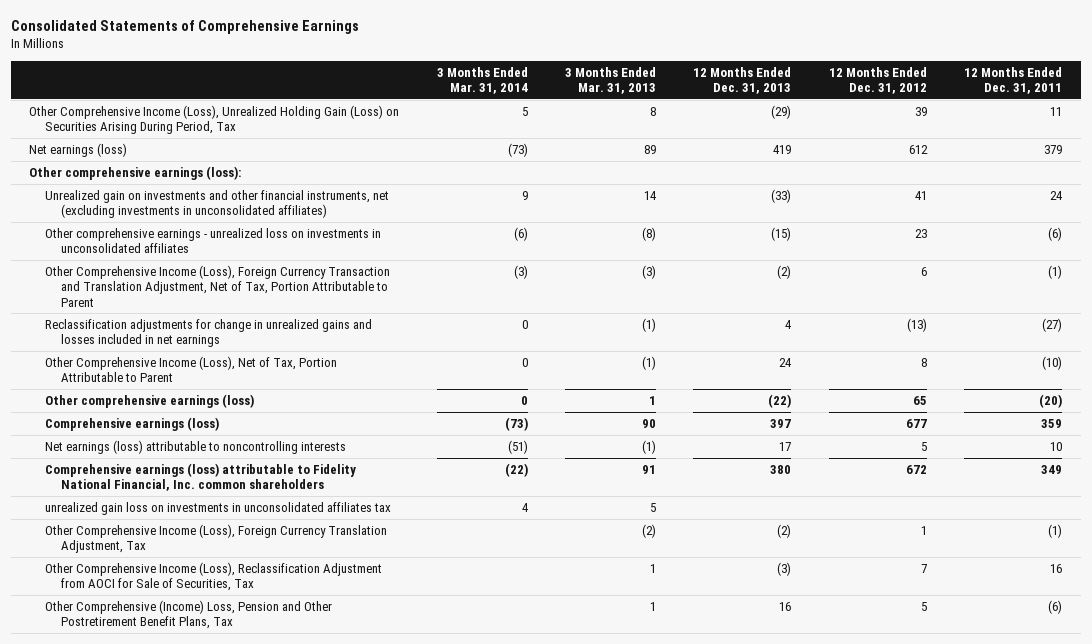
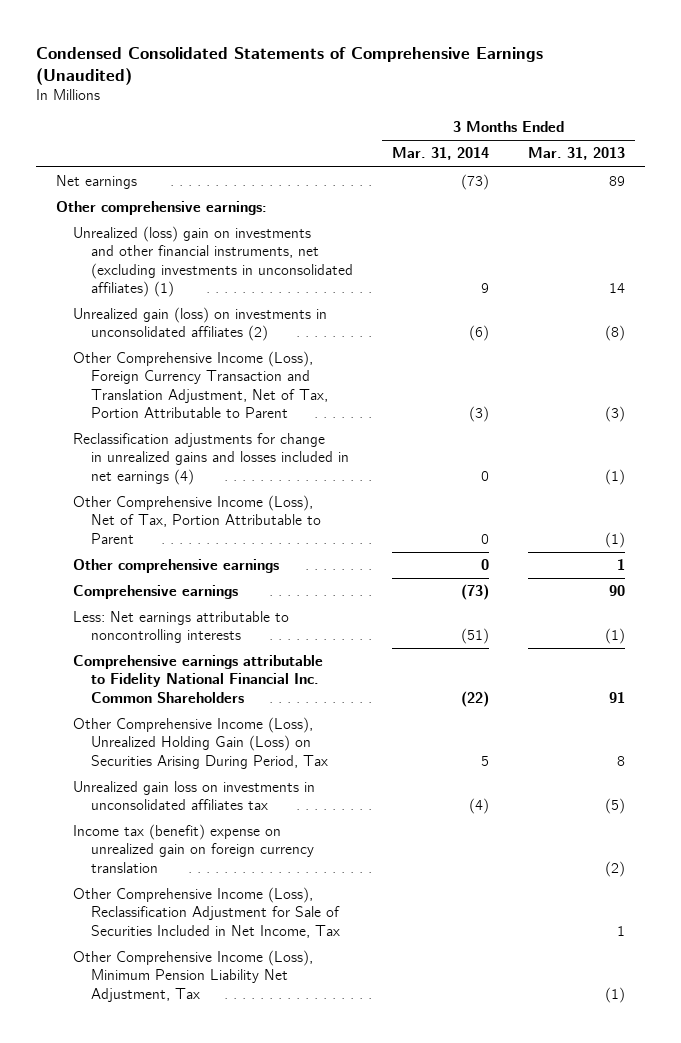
[10,19,359,34] Consolidated Statements of Comprehensive Earnings -> [36,46,544,85] Condensed Consolidated Statements of Comprehensive Earnings (Unaudited)
[693,66,792,94] 12 Months Ended Dec. 31, 2013 -> none
[828,66,927,94] 12 Months Ended Dec. 31, 2012 -> none
[964,66,1063,94] 12 Months Ended Dec. 31, 2011 -> none
[29,142,128,157] Net earnings (loss) -> [55,174,137,189] Net earnings
[29,165,242,180] Other comprehensive earnings (loss): -> [55,200,267,215] Other comprehensive earnings:
[45,189,390,219] Unrealized gain on investments and other financial instruments, net (excluding investments in unconsolidated affiliates) -> [73,225,353,298] Unrealized (loss) gain on investments and other financial instruments, net (excluding investments in unconsolidated affiliates) (1)
[45,227,382,254] Other comprehensive earnings - unrealized loss on investments in unconsolidated affiliates -> [73,306,328,342] Unrealized gain (loss) on investments in unconsolidated affiliates (2)
[45,318,373,348] Reclassification adjustments for change in unrealized gains and losses included in net earnings -> [73,432,349,485] Reclassification adjustments for change in unrealized gains and losses included in net earnings (4)
[45,393,255,408] Other comprehensive earnings (loss) -> [73,558,280,573] Other comprehensive earnings
[45,416,220,431] Comprehensive earnings (loss) -> [73,584,239,599] Comprehensive earnings
[45,439,347,454] Net earnings (loss) attributable to noncontrolling interests -> [73,610,290,644] Less: Net earnings attributable to noncontrolling interests
[45,462,357,492] Comprehensive earnings (loss) attributable to Fidelity National Financial, Inc. common shareholders -> [73,654,324,703] Comprehensive earnings attributable to Fidelity National Financial Inc. Common Shareholders
[29,104,400,135] Other Comprehensive Income (Loss), Unrealized Holding Gain (Loss) on Securities Arising During Period, Tax -> [73,716,328,769] Other Comprehensive Income (Loss), Unrealized Holding Gain (Loss) on Securities Arising During Period, Tax
[45,501,392,515] unrealized gain loss on investments in unconsolidated affiliates tax -> [73,780,316,811] Unrealized gain loss on investments in unconsolidated affiliates tax
[521,502,529,512] 4 -> [468,798,489,815] (4)
[650,502,657,512] 5 -> [605,798,626,815] (5)
[45,523,388,554] Other Comprehensive Income (Loss), Foreign Currency Translation Adjustment, Tax -> [73,823,314,873] Income tax (benefit) expense on unrealized gain on foreign currency translation
[45,561,383,592] Other Comprehensive Income (Loss), Reclassification Adjustment from AOCI for Sale of Securities, Tax -> [73,886,340,938] Other Comprehensive Income (Loss), Reclassification Adjustment for Sale of Securities Included in Net Income, Tax
[45,599,333,630] Other Comprehensive (Income) Loss, Pension and Other Postretirement Benefit Plans, Tax -> [73,949,314,1002] Other Comprehensive Income (Loss), Minimum Pension Liability Net Adjustment, Tax
[650,601,657,611] 1 -> [605,986,626,1003] (1)

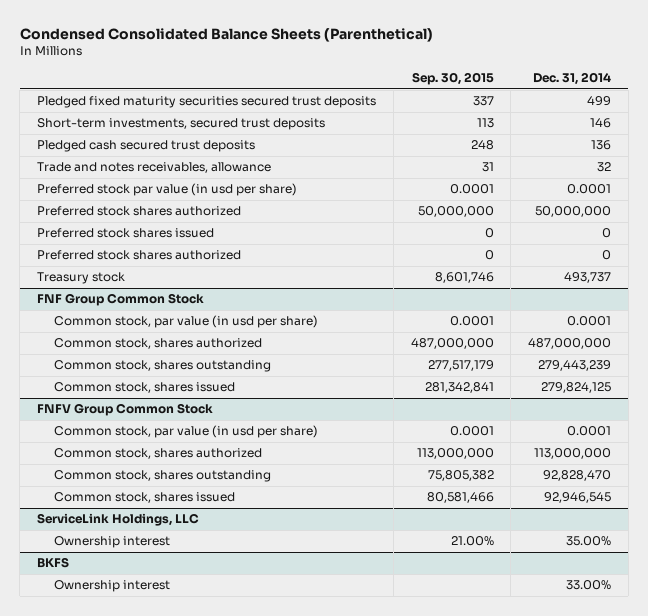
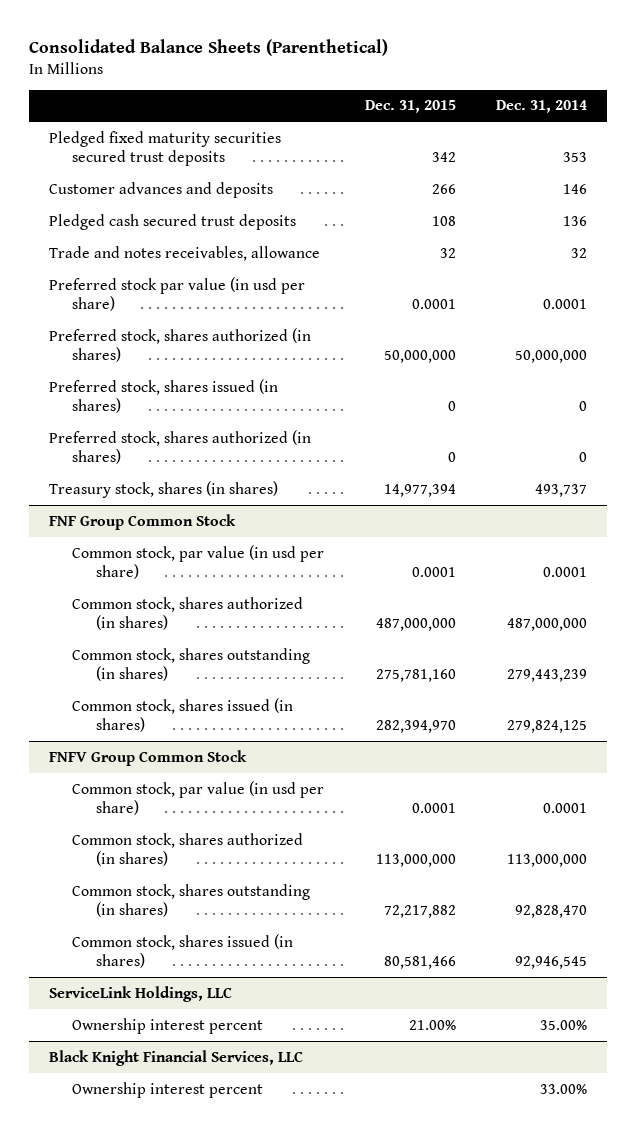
[19,27,433,42] Condensed Consolidated Balance Sheets (Parenthetical) -> [28,38,388,56] Consolidated Balance Sheets (Parenthetical)
[411,72,494,86] Sep. 30, 2015 -> none
none -> [364,100,456,114] Dec. 31, 2015
[586,96,611,107] 499 -> [563,151,588,162] 353
[37,118,326,131] Short-term investments, secured trust deposits -> [48,181,273,198] Customer advances and deposits
[37,206,242,217] Preferred stock shares authorized -> [48,327,311,362] Preferred stock, shares authorized (in shares)
[37,228,215,239] Preferred stock shares issued -> [48,378,278,413] Preferred stock, shares issued (in shares)
[37,250,242,261] Preferred stock shares authorized -> [48,429,311,464] Preferred stock, shares authorized (in shares)
[37,272,126,285] Treasury stock -> [48,480,278,498] Treasury stock, shares (in shares)
[54,338,263,350] Common stock, shares authorized -> [72,596,304,630] Common stock, shares authorized (in shares)
[54,360,272,373] Common stock, shares outstanding -> [72,647,311,681] Common stock, shares outstanding (in shares)
[54,382,236,394] Common stock, shares issued -> [72,697,294,732] Common stock, shares issued (in shares)
[54,448,263,460] Common stock, shares authorized -> [72,832,304,866] Common stock, shares authorized (in shares)
[54,470,272,483] Common stock, shares outstanding -> [72,883,311,917] Common stock, shares outstanding (in shares)
[54,492,236,504] Common stock, shares issued -> [72,933,294,968] Common stock, shares issued (in shares)
[54,536,171,549] Ownership interest -> [72,1017,264,1034] Ownership interest percent
[37,557,70,569] BKFS -> [48,1049,303,1066] Black Knight Financial Services, LLC
[54,580,171,593] Ownership interest -> [72,1081,264,1098] Ownership interest percent

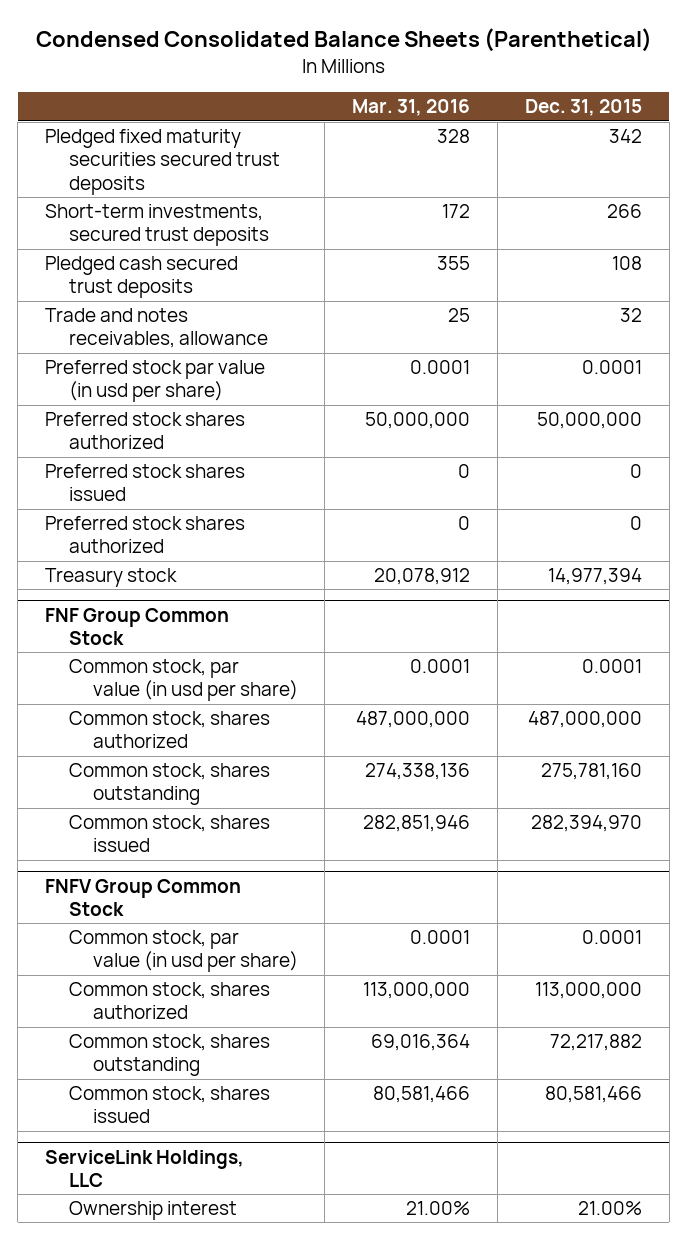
[28,38,388,56] Consolidated Balance Sheets (Parenthetical) -> [35,28,652,53] Condensed Consolidated Balance Sheets (Parenthetical)
[496,100,588,114] Dec. 31, 2014 -> none
none -> [352,99,471,117] Mar. 31, 2016
[48,181,273,198] Customer advances and deposits -> [45,204,269,247] Short-term investments, secured trust deposits
[48,327,311,362] Preferred stock, shares authorized (in shares) -> [45,412,246,450] Preferred stock shares authorized
[48,378,278,413] Preferred stock, shares issued (in shares) -> [45,464,246,502] Preferred stock shares issued
[48,429,311,464] Preferred stock, shares authorized (in shares) -> [45,516,246,554] Preferred stock shares authorized
[48,480,278,498] Treasury stock, shares (in shares) -> [45,568,178,588] Treasury stock
[72,596,304,630] Common stock, shares authorized (in shares) -> [68,711,270,749] Common stock, shares authorized
[72,647,311,681] Common stock, shares outstanding (in shares) -> [68,763,270,806] Common stock, shares outstanding
[72,697,294,732] Common stock, shares issued (in shares) -> [68,815,270,853] Common stock, shares issued
[72,832,304,866] Common stock, shares authorized (in shares) -> [68,982,270,1020] Common stock, shares authorized
[72,883,311,917] Common stock, shares outstanding (in shares) -> [68,1034,270,1077] Common stock, shares outstanding
[72,933,294,968] Common stock, shares issued (in shares) -> [68,1086,270,1124] Common stock, shares issued
[48,1049,303,1066] Black Knight Financial Services, LLC -> none
[72,1081,264,1098] Ownership interest percent -> none
[72,1017,264,1034] Ownership interest percent -> [68,1201,237,1221] Ownership interest

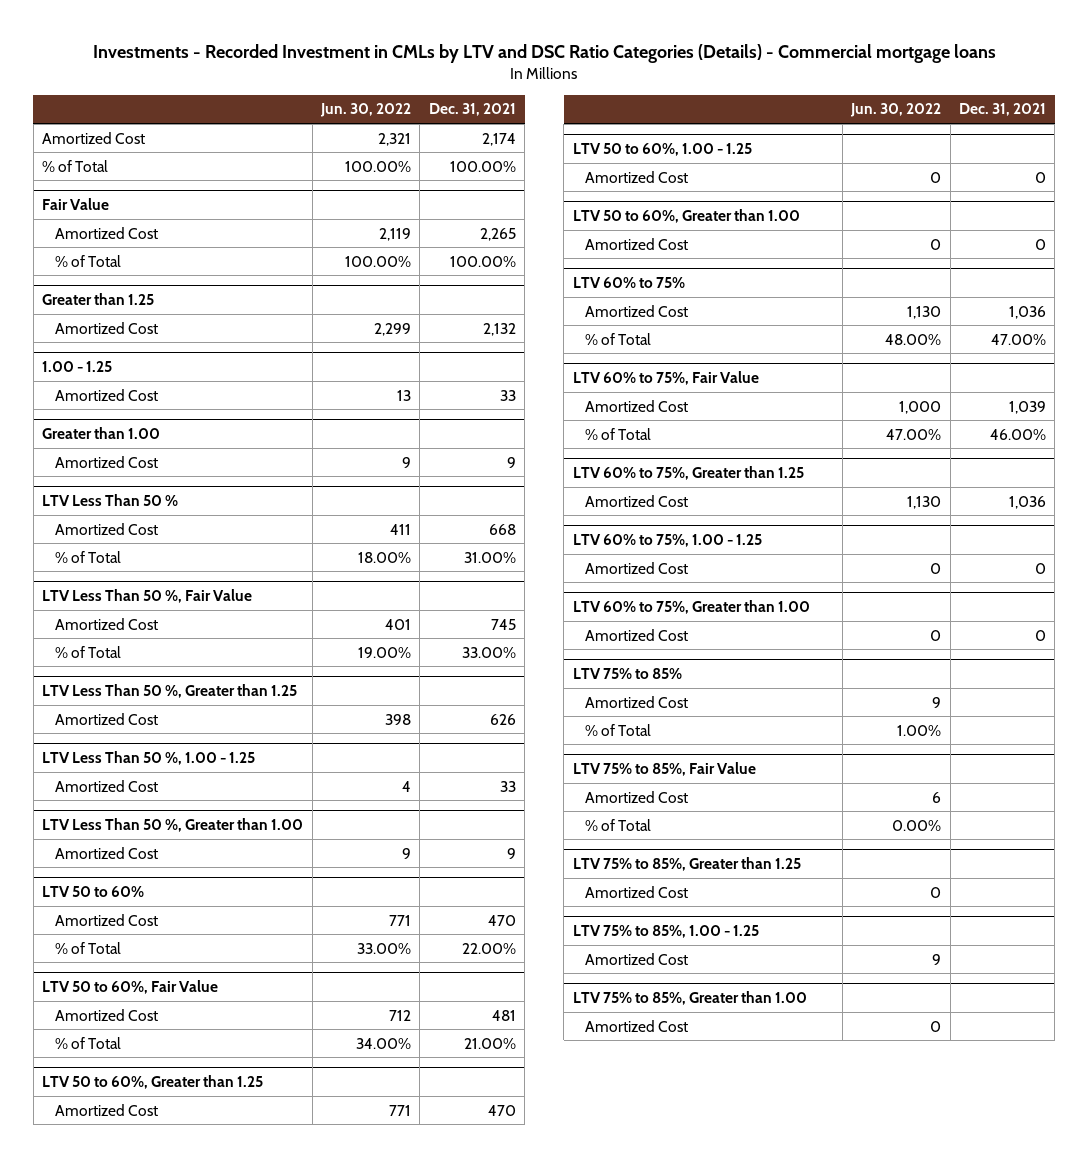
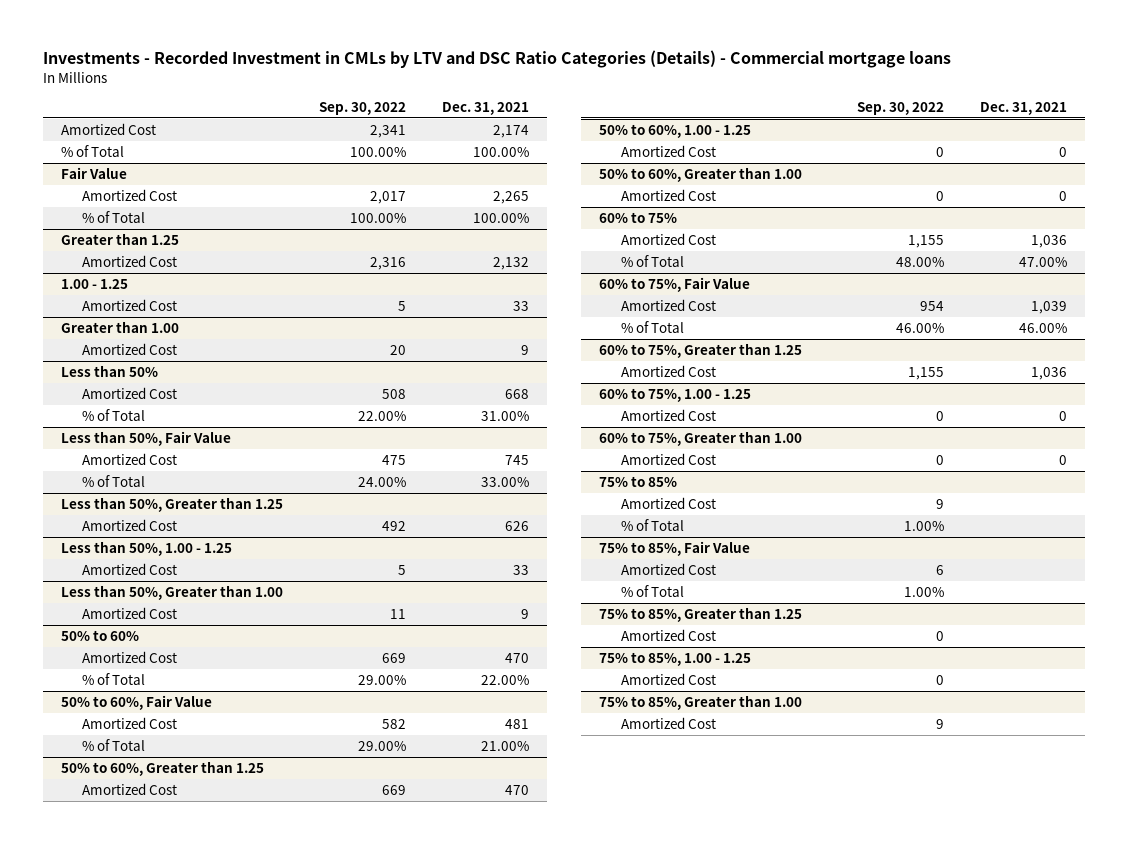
[319,103,411,118] Jun. 30, 2022 -> none
none -> [318,102,406,116] Sep. 30, 2022
[42,493,179,506] LTV Less Than 50 % -> [60,364,158,377] Less than 50%
[42,588,253,603] LTV Less Than 50 %, Fair Value -> [60,430,231,446] Less than 50%, Fair Value
[42,683,298,698] LTV Less Than 50 %, Greater than 1.25 -> [60,496,283,512] Less than 50%, Greater than 1.25
[42,750,256,765] LTV Less Than 50 %, 1.00 - 1.25 -> [60,540,232,556] Less than 50%, 1.00 - 1.25
[42,817,304,832] LTV Less Than 50 %, Greater than 1.00 -> [60,584,283,600] Less than 50%, Greater than 1.00
[42,885,145,897] LTV 50 to 60% -> [60,629,139,641] 50% to 60%
[42,979,219,994] LTV 50 to 60%, Fair Value -> [60,694,212,710] 50% to 60%, Fair Value
[42,1074,264,1089] LTV 50 to 60%, Greater than 1.25 -> [60,760,264,776] 50% to 60%, Greater than 1.25
[572,142,752,156] LTV 50 to 60%, 1.00 - 1.25 -> [599,123,752,138] 50% to 60%, 1.00 - 1.25
[572,208,800,223] LTV 50 to 60%, Greater than 1.00 -> [599,166,803,182] 50% to 60%, Greater than 1.00
[572,276,685,288] LTV 60% to 75% -> [599,211,678,223] 60% to 75%
[572,370,759,385] LTV 60% to 75%, Fair Value -> [599,276,751,292] 60% to 75%, Fair Value
[572,465,804,480] LTV 60% to 75%, Greater than 1.25 -> [599,342,803,358] 60% to 75%, Greater than 1.25
[572,533,762,547] LTV 60% to 75%, 1.00 - 1.25 -> [599,387,752,402] 60% to 75%, 1.00 - 1.25
[572,599,810,614] LTV 60% to 75%, Greater than 1.00 -> [599,430,803,446] 60% to 75%, Greater than 1.00
[572,667,682,679] LTV 75% to 85% -> [599,475,678,487] 75% to 85%
[572,761,756,776] LTV 75% to 85%, Fair Value -> [599,540,751,556] 75% to 85%, Fair Value
[572,856,801,871] LTV 75% to 85%, Greater than 1.25 -> [599,606,803,622] 75% to 85%, Greater than 1.25
[572,924,759,938] LTV 75% to 85%, 1.00 - 1.25 -> [599,651,752,666] 75% to 85%, 1.00 - 1.25
[572,990,807,1005] LTV 75% to 85%, Greater than 1.00 -> [599,694,803,710] 75% to 85%, Greater than 1.00

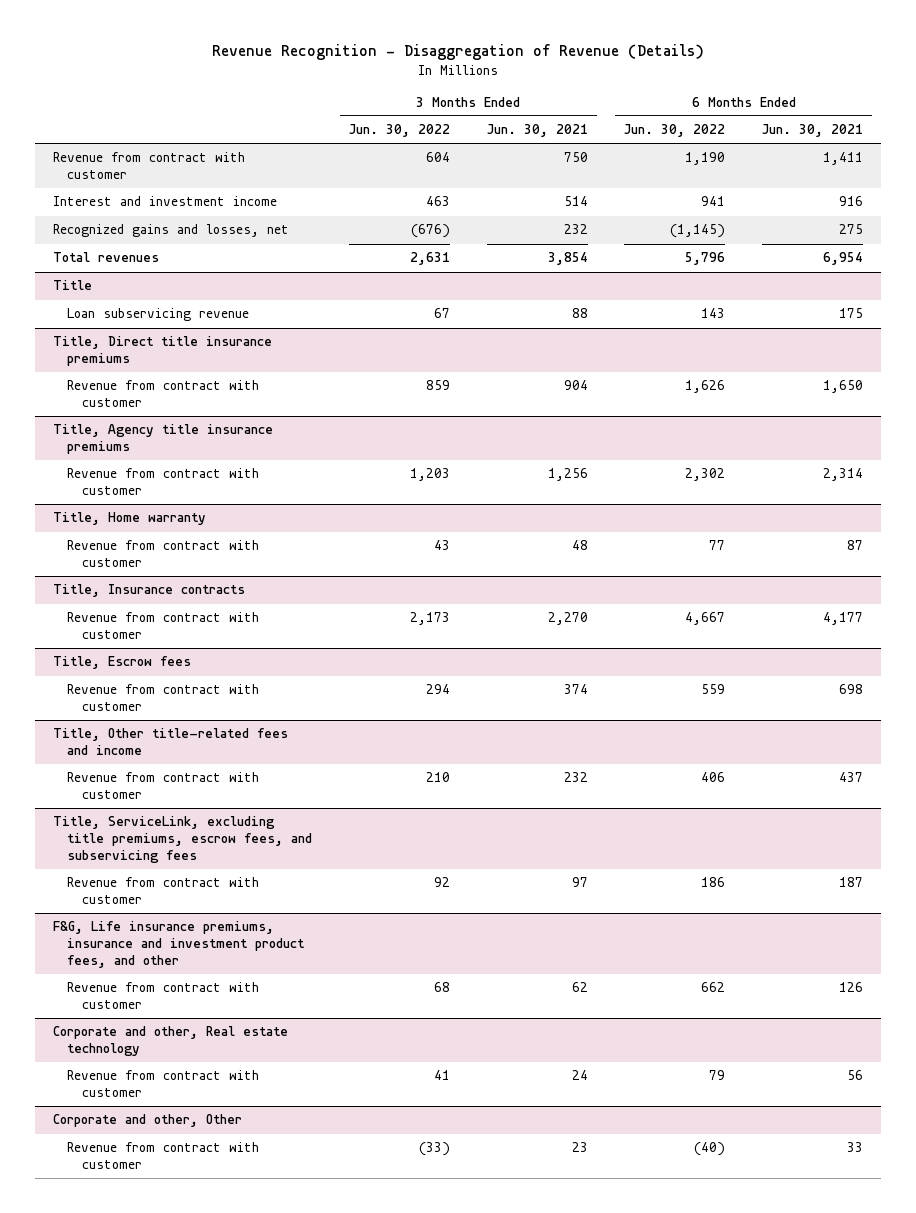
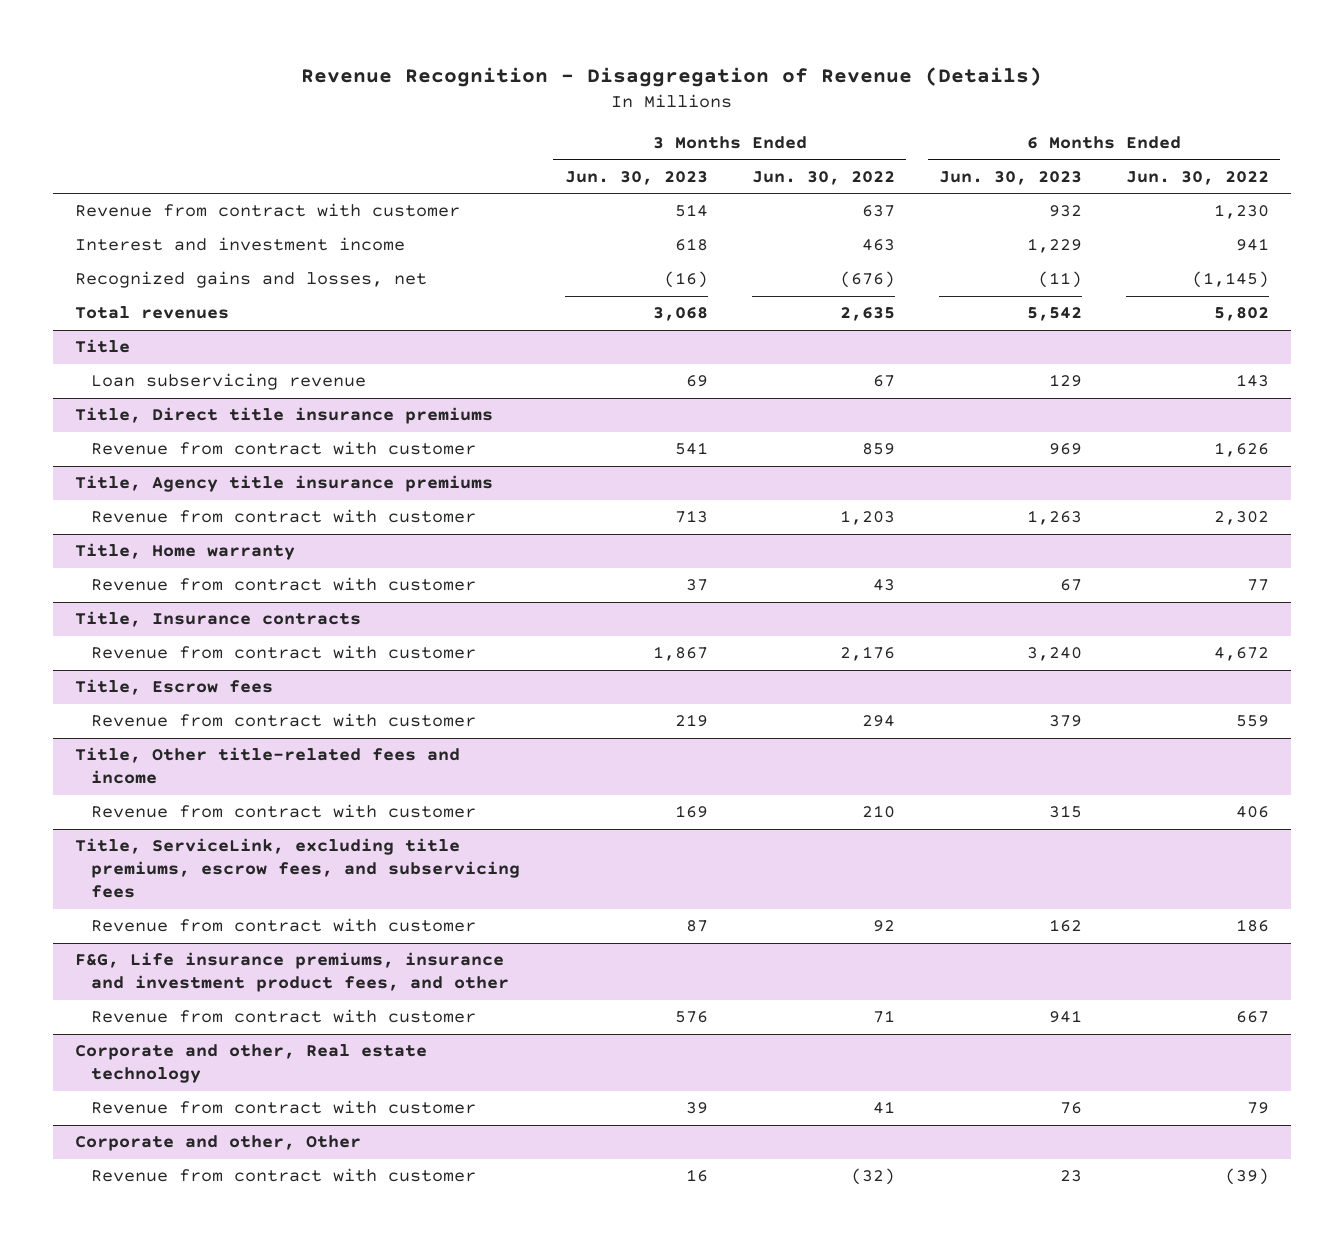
[486,124,588,138] Jun. 30, 2021 -> none
[761,124,863,138] Jun. 30, 2021 -> none
none -> [564,170,708,185] Jun. 30, 2023
none -> [938,170,1082,185] Jun. 30, 2023
[426,152,451,163] 604 -> [861,205,895,218] 637
[685,152,726,166] 1,190 -> [1214,204,1270,220] 1,230
[410,252,451,266] 2,631 -> [839,307,895,322] 2,635
[685,252,726,266] 5,796 -> [1214,307,1270,322] 5,802
[410,612,451,626] 2,173 -> [839,646,895,662] 2,176
[685,612,726,626] 4,667 -> [1214,647,1270,662] 4,672
[434,982,451,993] 68 -> [872,1010,895,1024] 71
[701,982,726,993] 662 -> [1236,1011,1270,1024] 667
[419,1142,451,1157] (33) -> [850,1168,895,1186] (32)
[694,1142,726,1157] (40) -> [1225,1168,1270,1186] (39)

